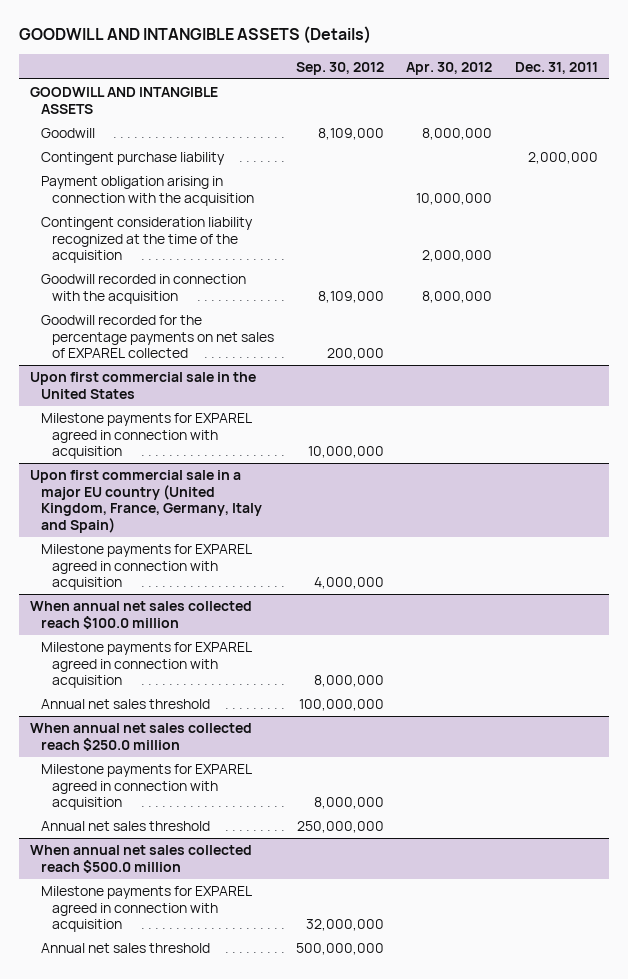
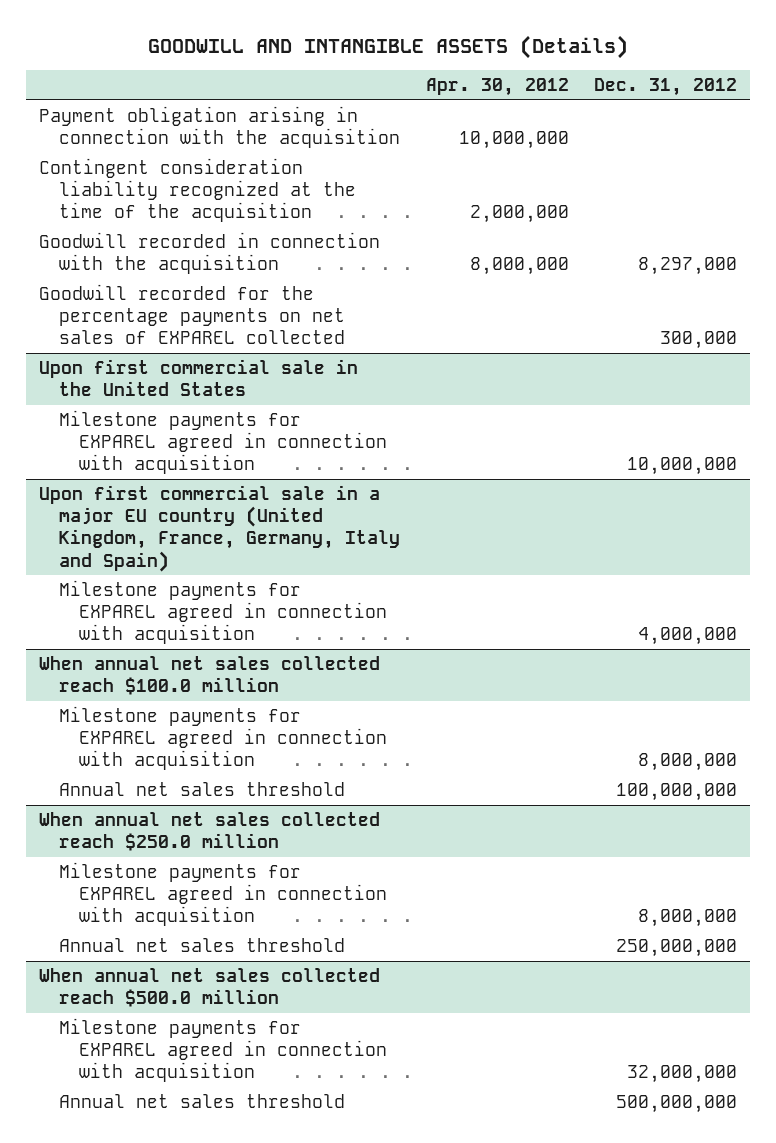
[296,61,385,75] Sep. 30, 2012 -> none
[514,61,598,74] Dec. 31, 2011 -> none
none -> [594,77,738,96] Dec. 31, 2012
[29,87,218,114] GOODWILL AND INTANGIBLE ASSETS -> none
[41,128,96,139] Goodwill -> none
[41,152,226,166] Contingent purchase liability -> none

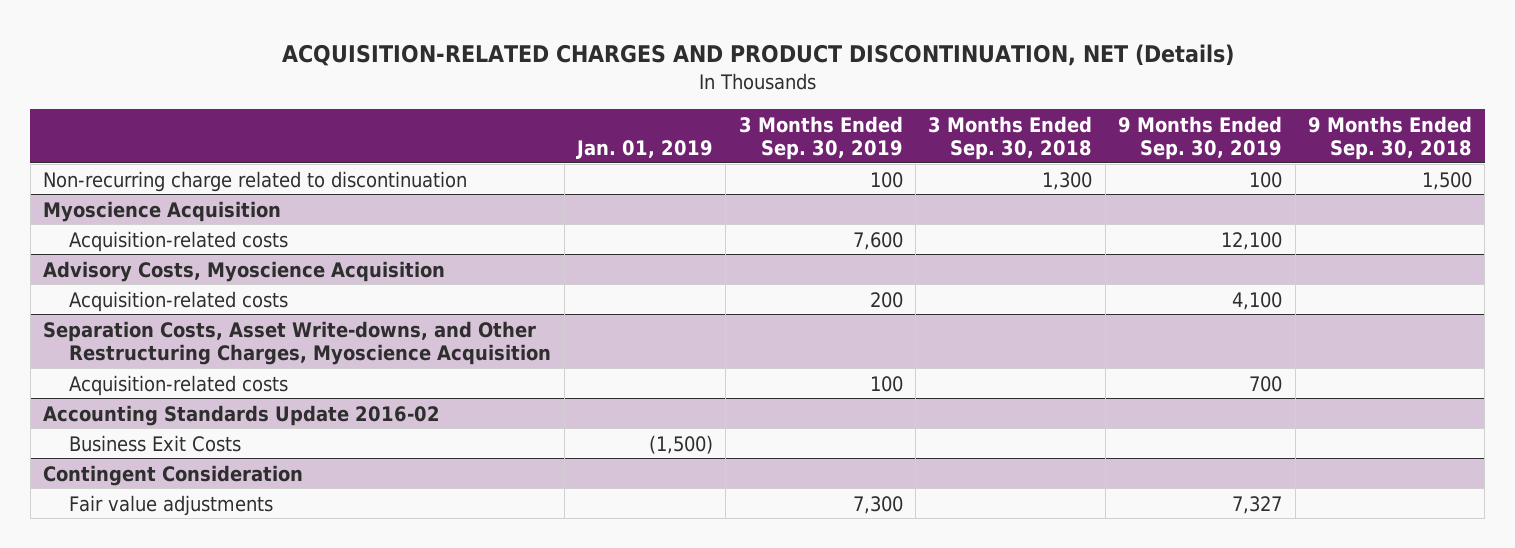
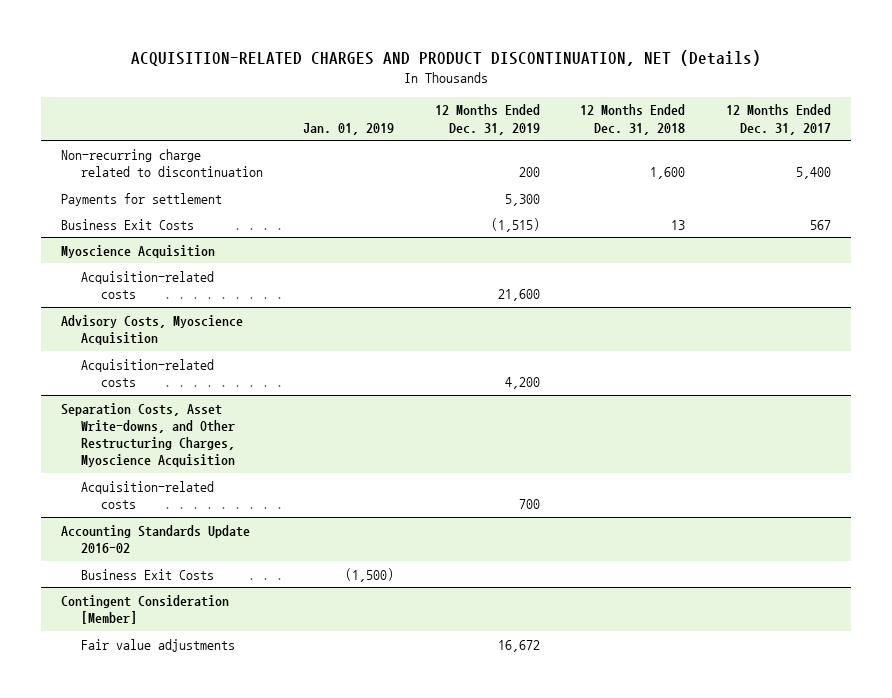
[738,115,903,161] 3 Months Ended Sep. 30, 2019 -> none
[928,115,1093,161] 3 Months Ended Sep. 30, 2018 -> none
[1118,115,1283,161] 9 Months Ended Sep. 30, 2019 -> none
[1307,115,1472,161] 9 Months Ended Sep. 30, 2018 -> none
none -> [434,104,540,135] 12 Months Ended Dec. 31, 2019
none -> [580,104,686,135] 12 Months Ended Dec. 31, 2018
none -> [725,104,831,135] 12 Months Ended Dec. 31, 2017
none -> [61,192,223,206] Payments for settlement
none -> [61,218,195,230] Business Exit Costs
[43,464,304,486] Contingent Consideration -> [61,594,230,624] Contingent Consideration [Member]

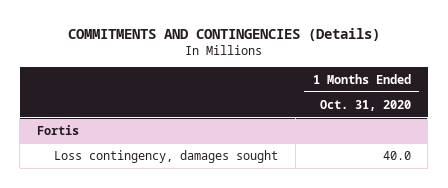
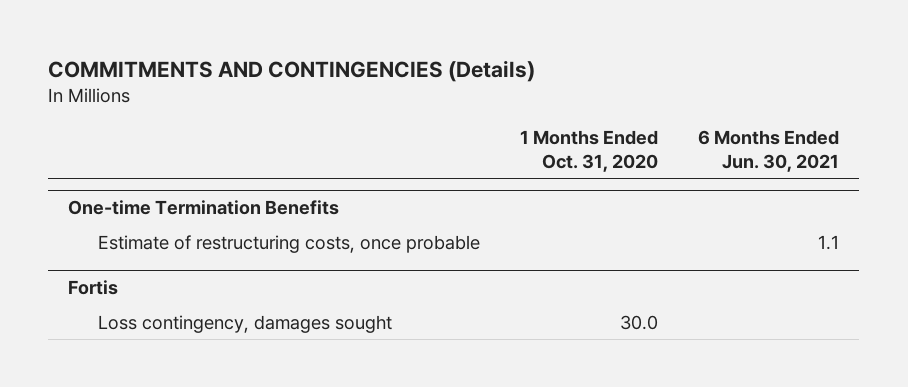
none -> [698,130,840,172] 6 Months Ended Jun. 30, 2021
none -> [68,200,340,216] One-time Termination Benefits
none -> [97,234,480,253] Estimate of restructuring costs, once probable
[382,150,411,160] 40.0 -> [620,314,659,330] 30.0

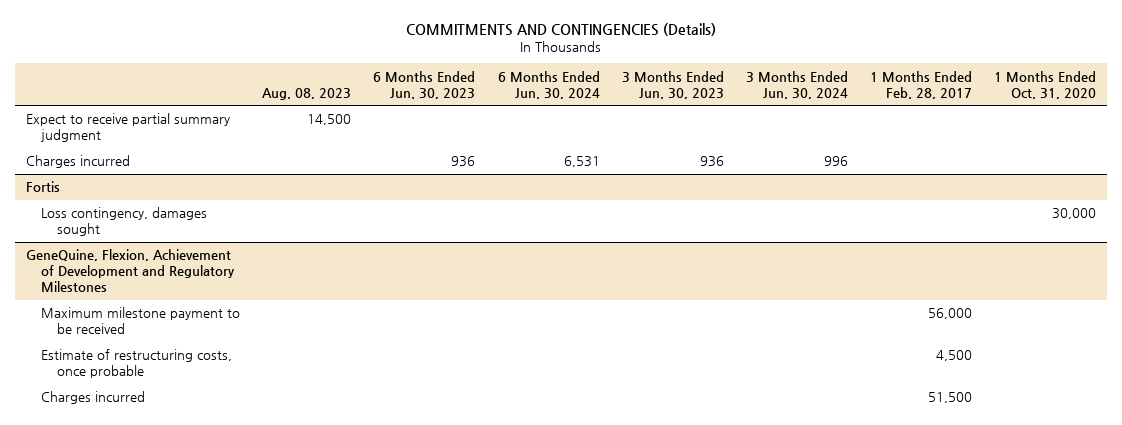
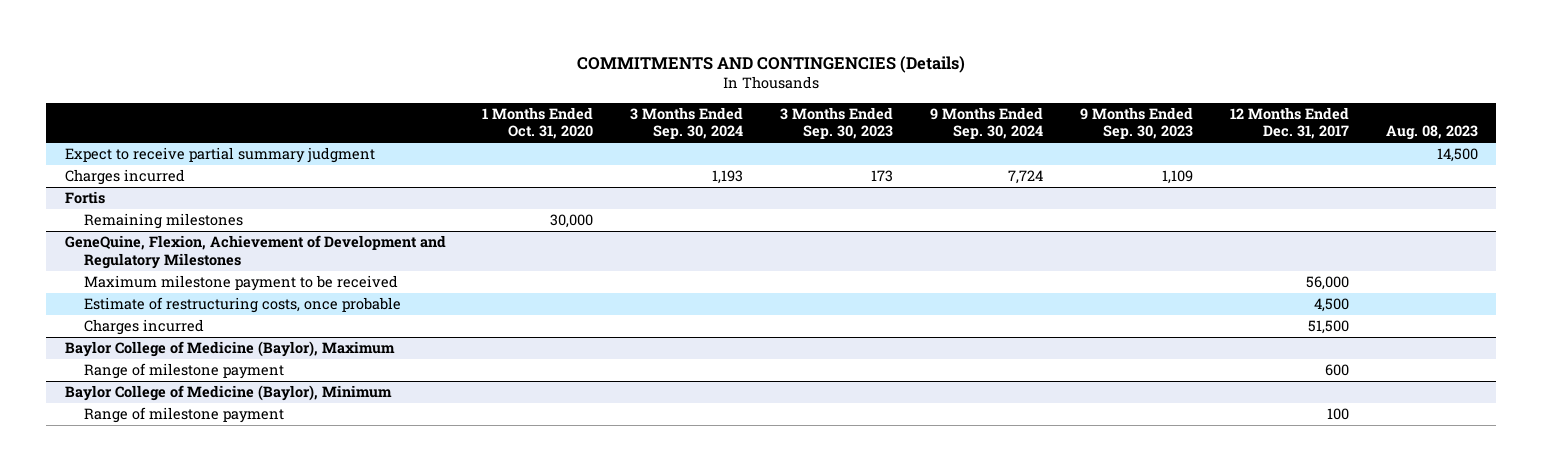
[373,70,476,99] 6 Months Ended Jun. 30, 2023 -> none
[497,70,600,99] 6 Months Ended Jun. 30, 2024 -> none
[621,70,724,99] 3 Months Ended Jun. 30, 2023 -> none
[745,70,848,99] 3 Months Ended Jun. 30, 2024 -> none
[869,70,972,99] 1 Months Ended Feb. 28, 2017 -> none
none -> [630,106,744,140] 3 Months Ended Sep. 30, 2024
none -> [780,106,894,140] 3 Months Ended Sep. 30, 2023
none -> [930,106,1044,140] 9 Months Ended Sep. 30, 2024
none -> [1079,106,1193,140] 9 Months Ended Sep. 30, 2023
none -> [1229,106,1349,140] 12 Months Ended Dec. 31, 2017
[41,207,208,237] Loss contingency, damages sought -> [83,213,243,230] Remaining milestones
none -> [64,341,395,358] Baylor College of Medicine (Baylor), Maximum
none -> [83,363,284,380] Range of milestone payment
none -> [64,385,392,402] Baylor College of Medicine (Baylor), Minimum
none -> [83,407,284,424] Range of milestone payment

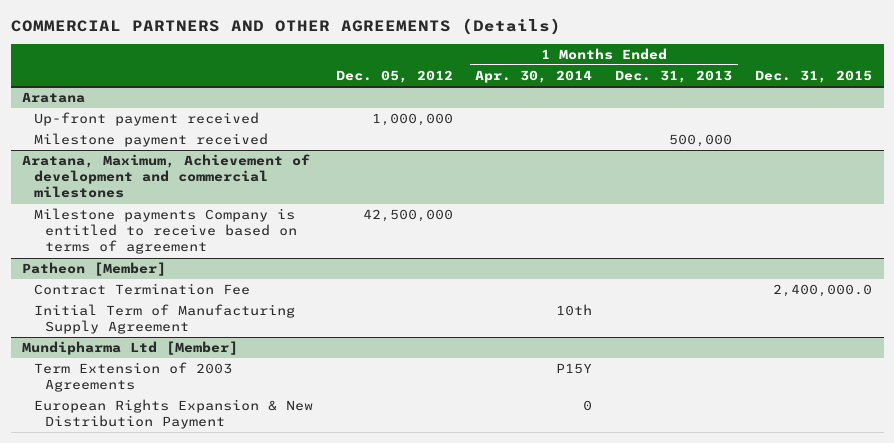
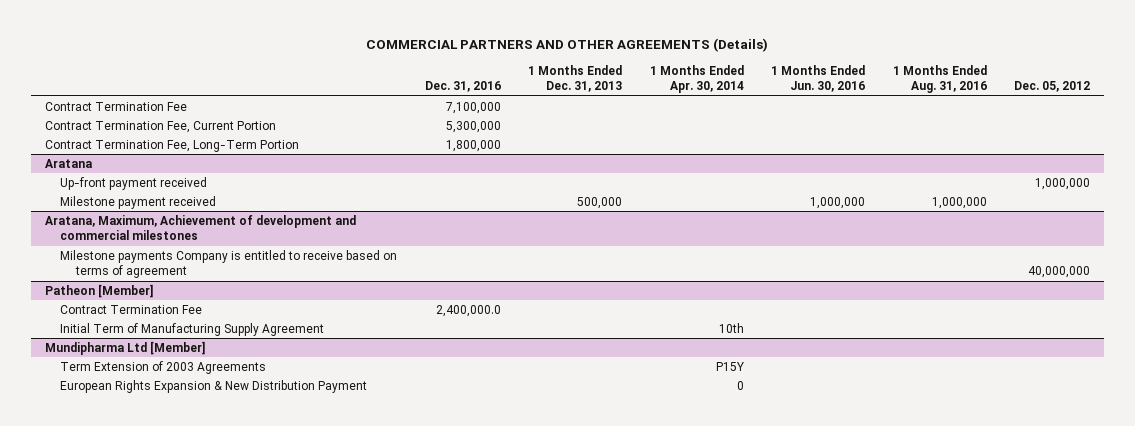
[755,70,873,84] Dec. 31, 2015 -> none
none -> [424,80,501,92] Dec. 31, 2016
none -> [771,64,866,92] 1 Months Ended Jun. 30, 2016
none -> [892,64,987,93] 1 Months Ended Aug. 31, 2016
none -> [44,101,187,111] Contract Termination Fee
none -> [44,120,276,133] Contract Termination Fee, Current Portion
none -> [44,139,299,152] Contract Termination Fee, Long-Term Portion
[362,209,453,223] 42,500,000 -> [1028,266,1091,279] 40,000,000

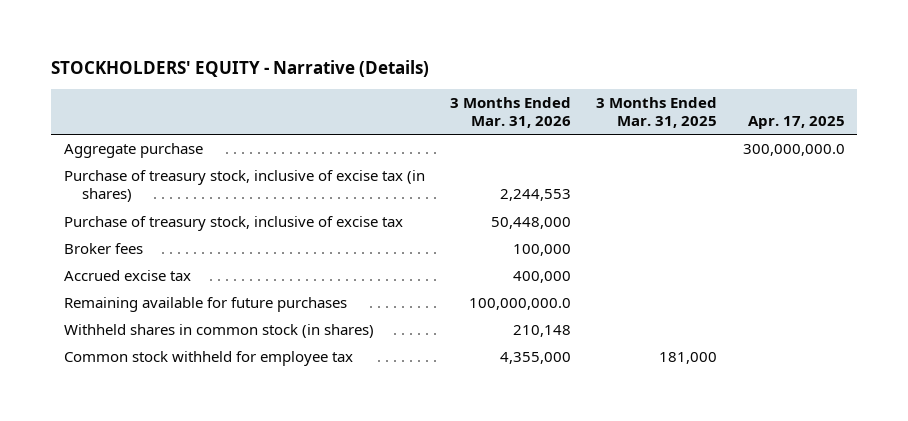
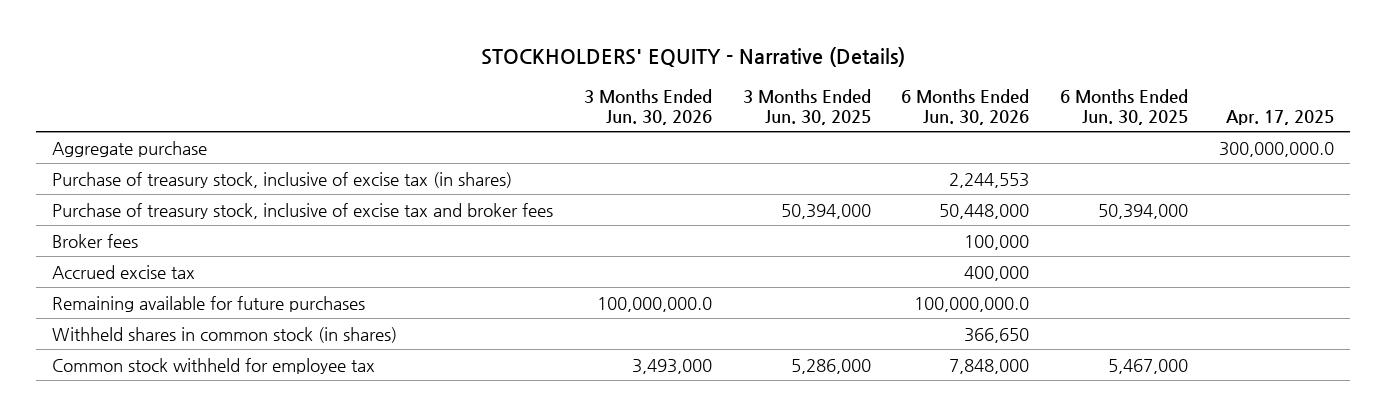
[450,96,572,129] 3 Months Ended Mar. 31, 2026 -> none
[596,96,718,129] 3 Months Ended Mar. 31, 2025 -> none
none -> [583,88,712,125] 3 Months Ended Jun. 30, 2026
none -> [742,88,871,125] 3 Months Ended Jun. 30, 2025
none -> [901,88,1030,125] 6 Months Ended Jun. 30, 2026
none -> [1060,88,1189,125] 6 Months Ended Jun. 30, 2025
[63,216,403,232] Purchase of treasury stock, inclusive of excise tax -> [51,202,553,219] Purchase of treasury stock, inclusive of excise tax and broker fees

